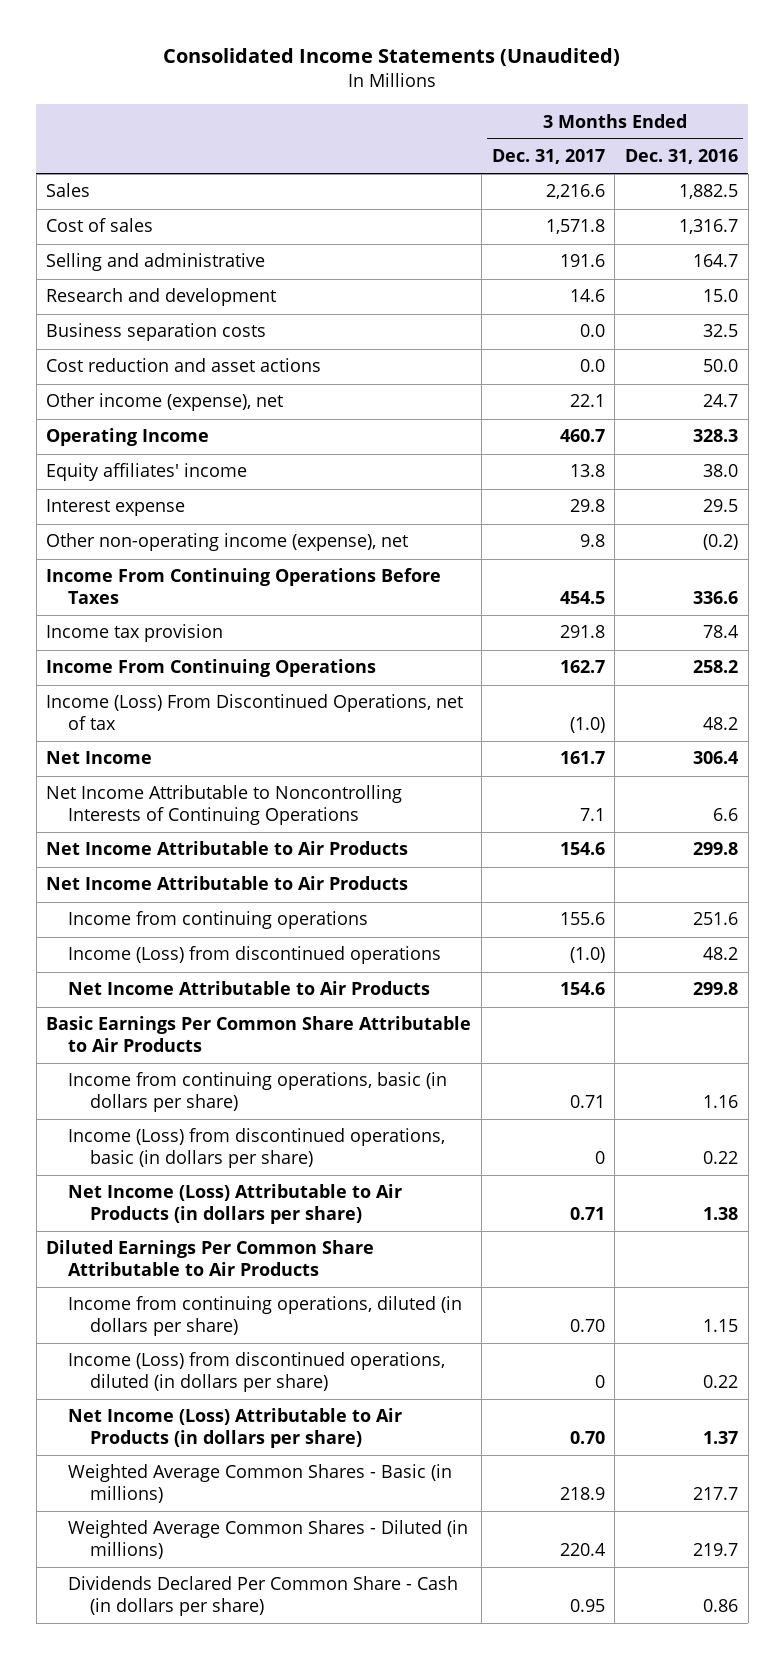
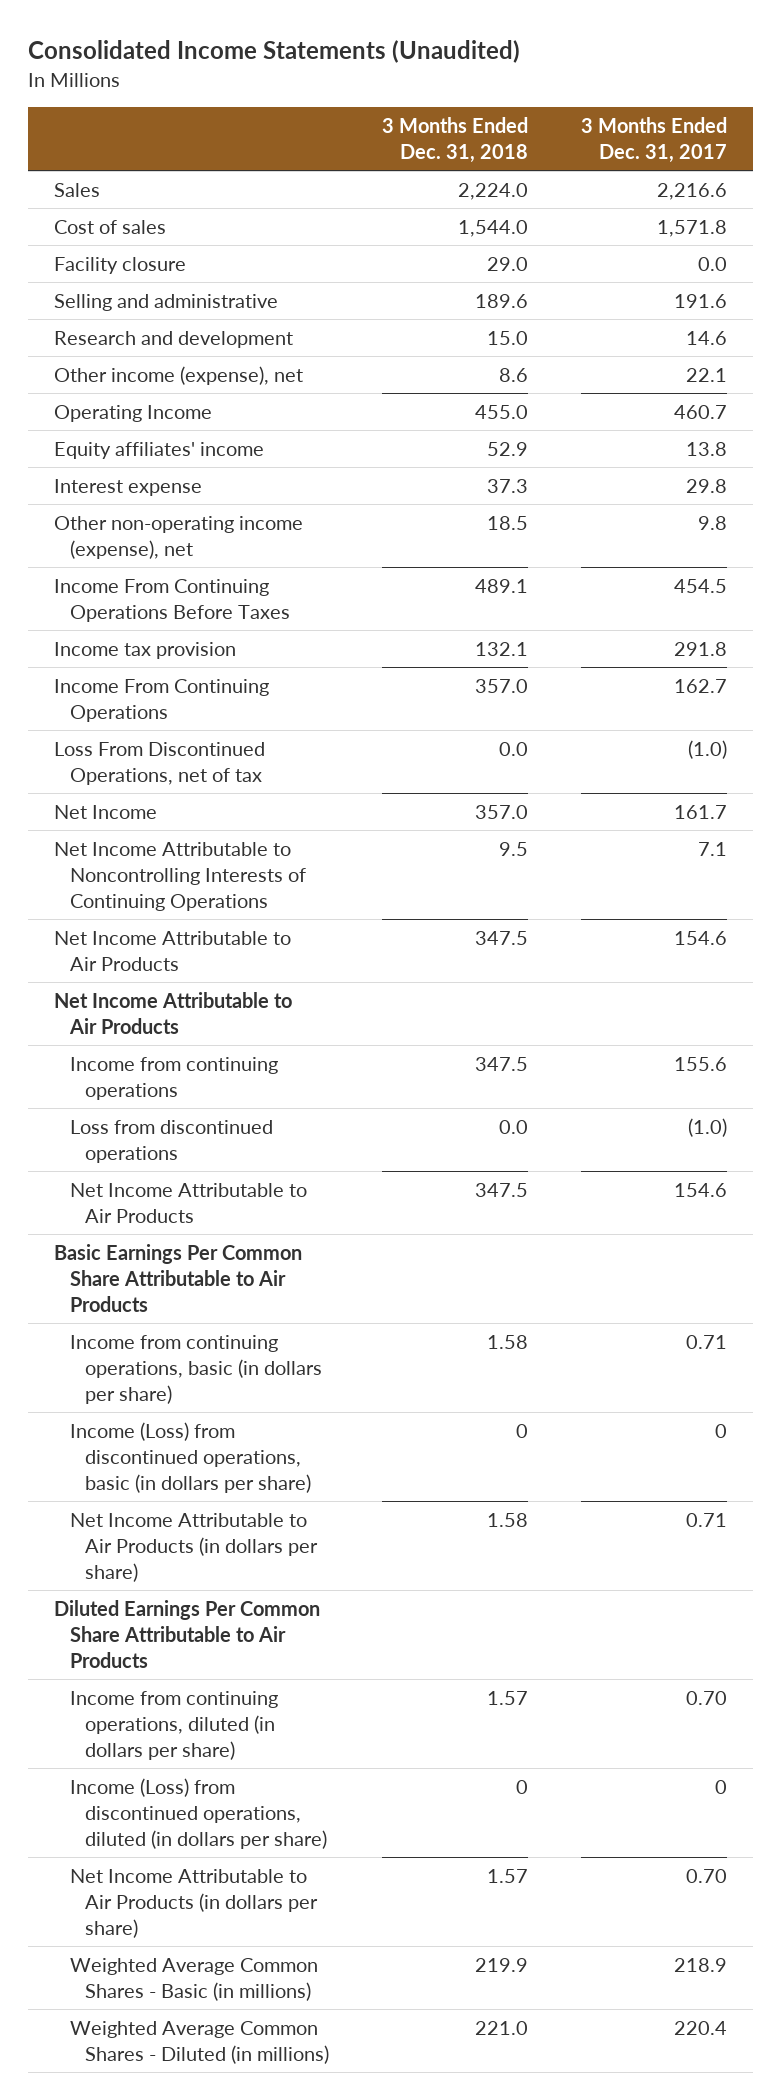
[624,149,738,165] Dec. 31, 2016 -> none
none -> [381,116,528,163] 3 Months Ended Dec. 31, 2018
none -> [54,256,187,274] Facility closure
[46,323,267,342] Business separation costs -> none
[46,358,322,373] Cost reduction and asset actions -> none
[46,694,464,730] Income (Loss) From Discontinued Operations, net of tax -> [54,741,266,785] Loss From Discontinued Operations, net of tax
[67,946,441,965] Income (Loss) from discontinued operations -> [69,1119,273,1163] Loss from discontinued operations
[67,1184,402,1224] Net Income (Loss) Attributable to Air Products (in dollars per share) -> [69,1512,318,1582] Net Income Attributable to Air Products (in dollars per share)
[67,1408,402,1448] Net Income (Loss) Attributable to Air Products (in dollars per share) -> [69,1868,318,1938] Net Income Attributable to Air Products (in dollars per share)
[67,1576,458,1616] Dividends Declared Per Common Share - Cash (in dollars per share) -> none

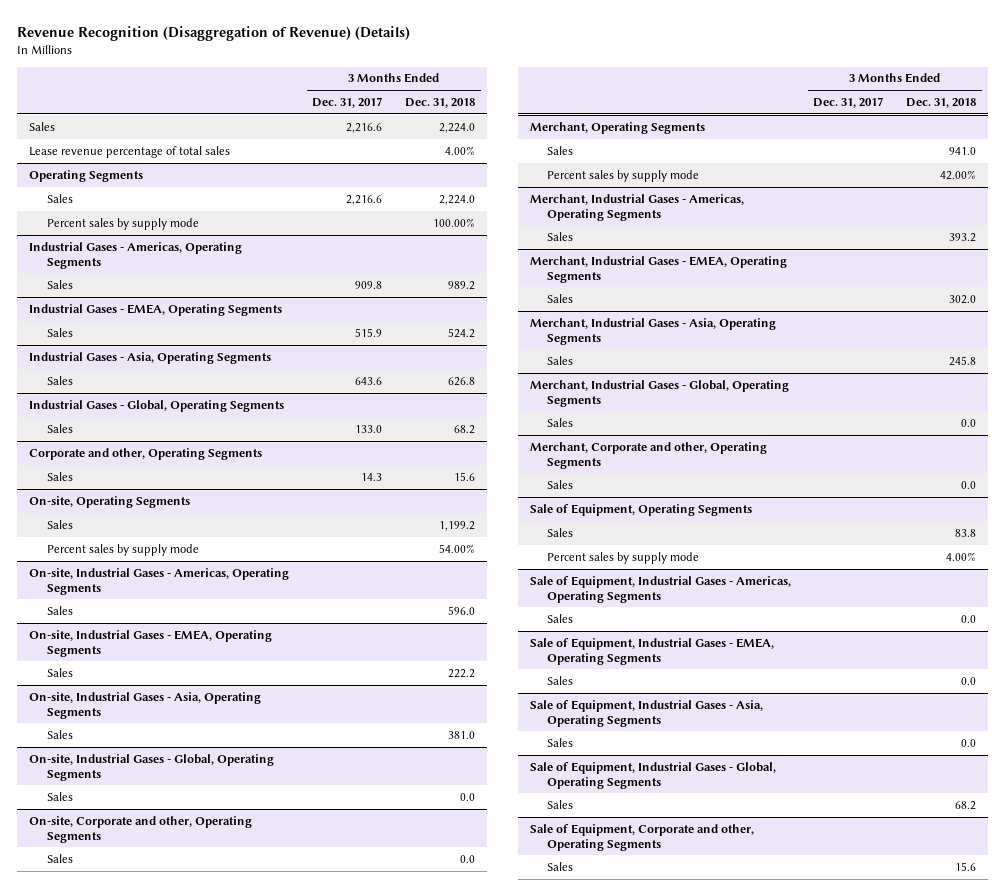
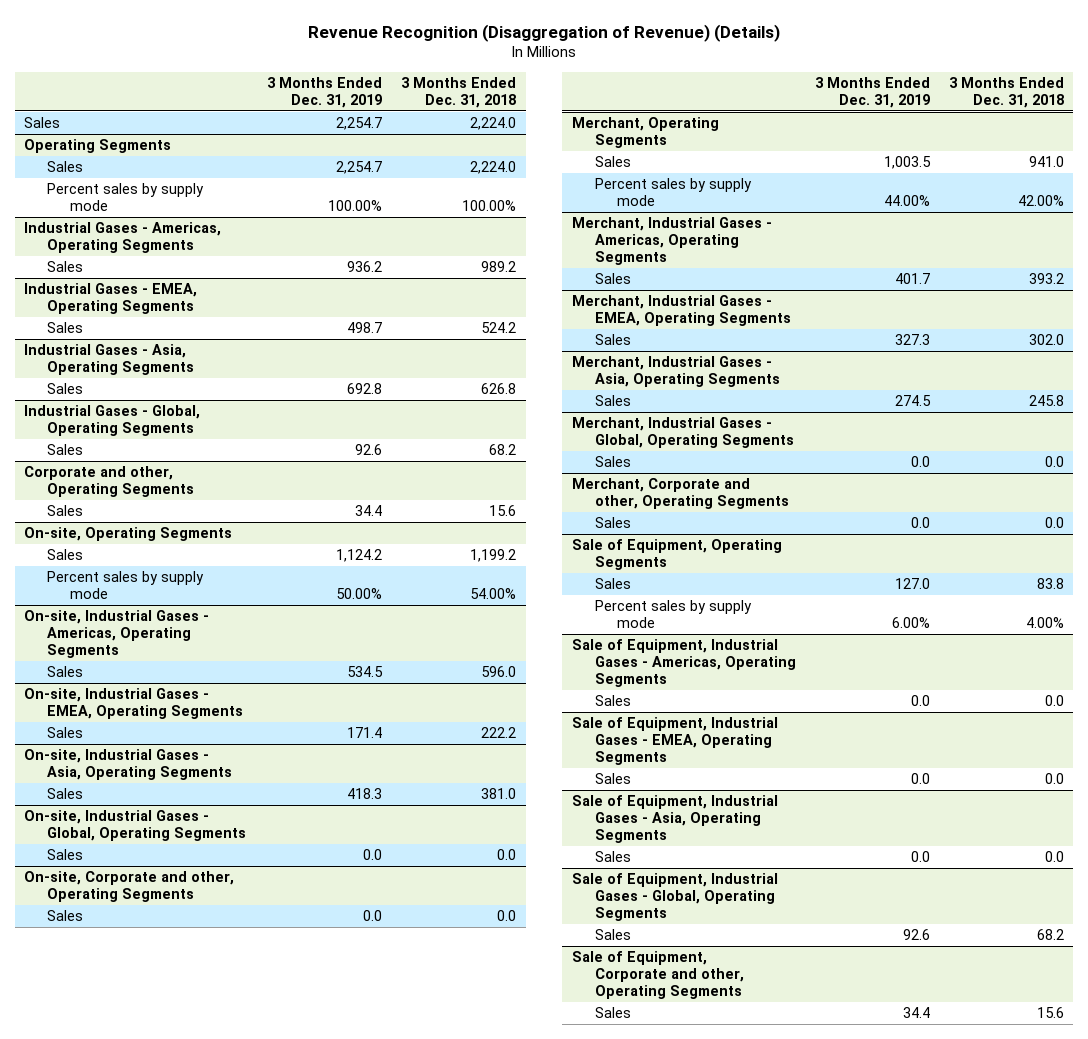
[312,97,383,109] Dec. 31, 2017 -> none
none -> [267,76,383,108] 3 Months Ended Dec. 31, 2019
[28,145,230,158] Lease revenue percentage of total sales -> none

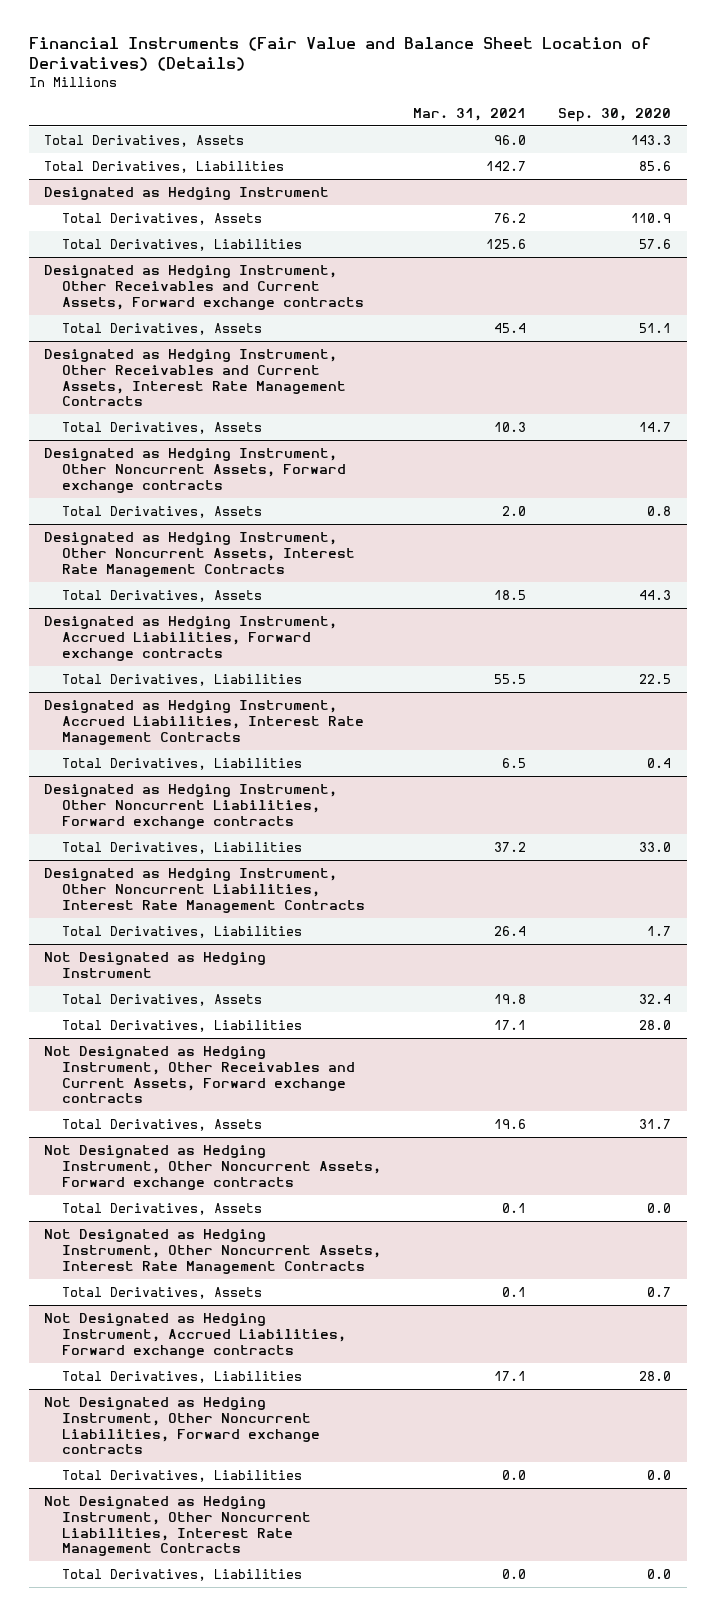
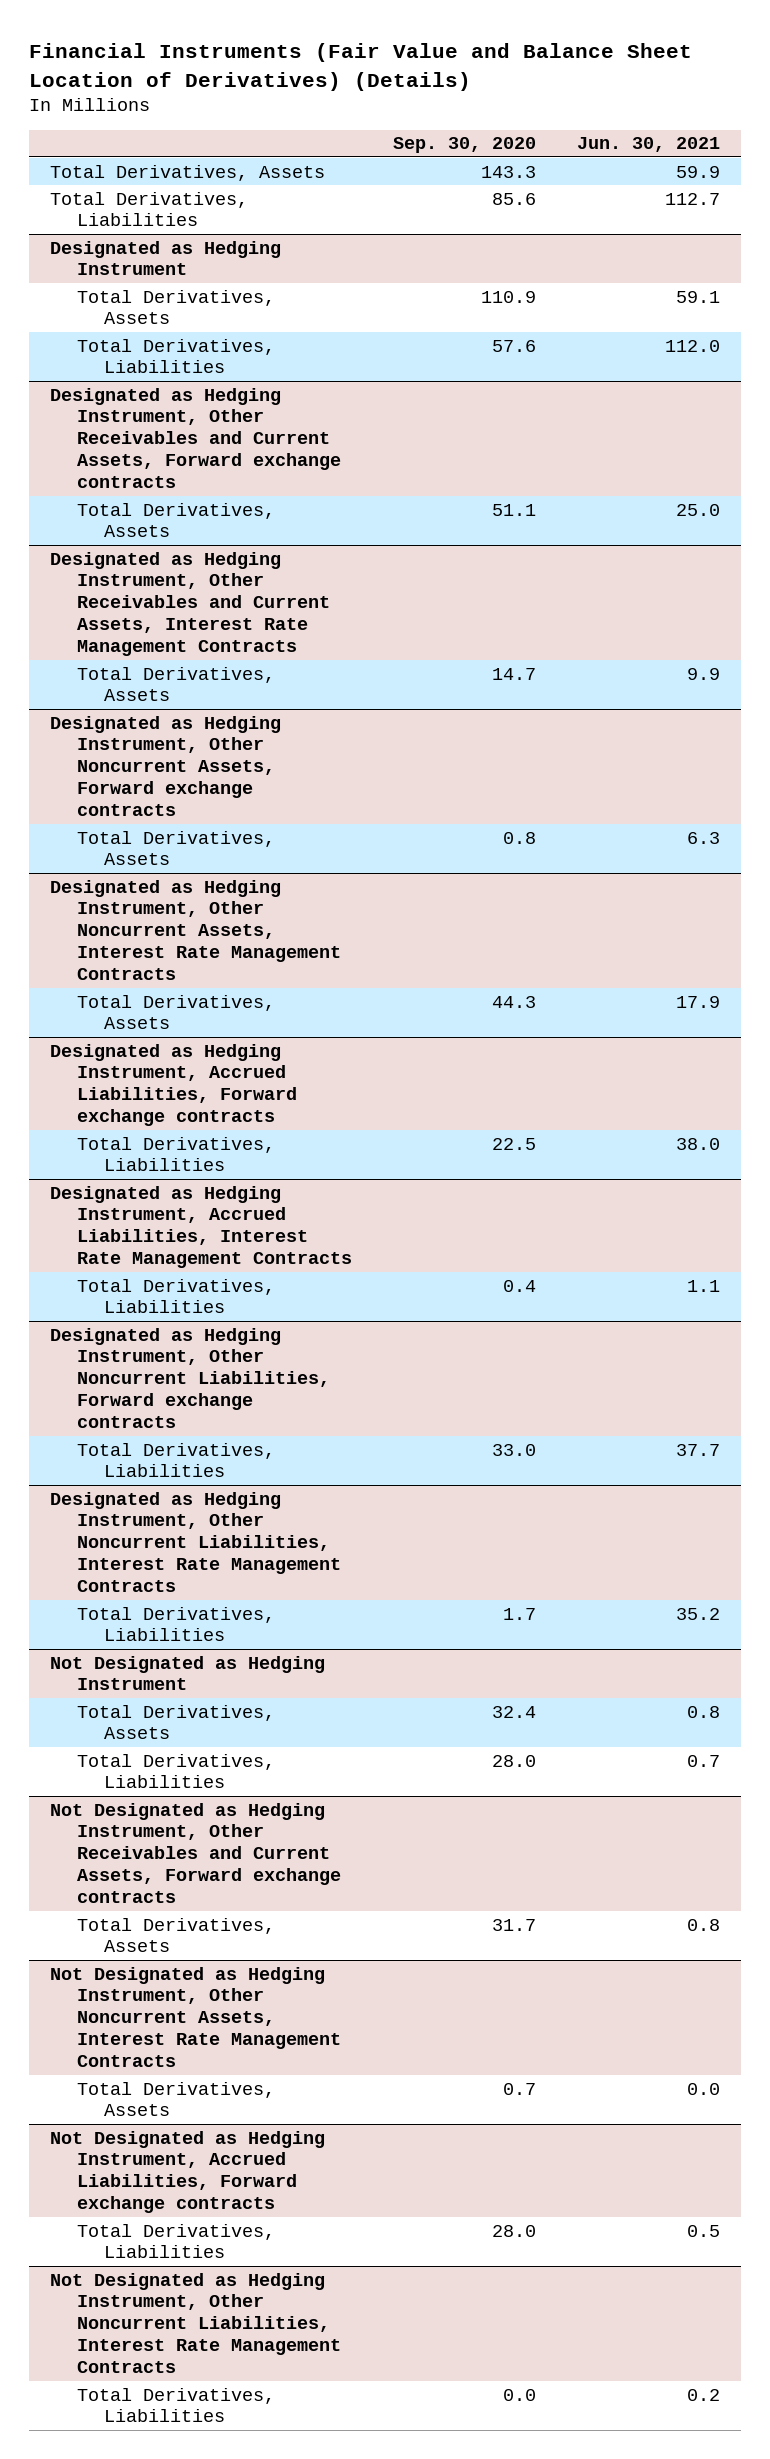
[412,107,526,121] Mar. 31, 2021 -> none
none -> [577,137,721,153] Jun. 30, 2021
[44,1145,381,1190] Not Designated as Hedging Instrument, Other Noncurrent Assets, Forward exchange contracts -> none
[61,1203,262,1216] Total Derivatives, Assets -> none
[44,1397,320,1455] Not Designated as Hedging Instrument, Other Noncurrent Liabilities, Forward exchange contracts -> none
[61,1470,302,1483] Total Derivatives, Liabilities -> none

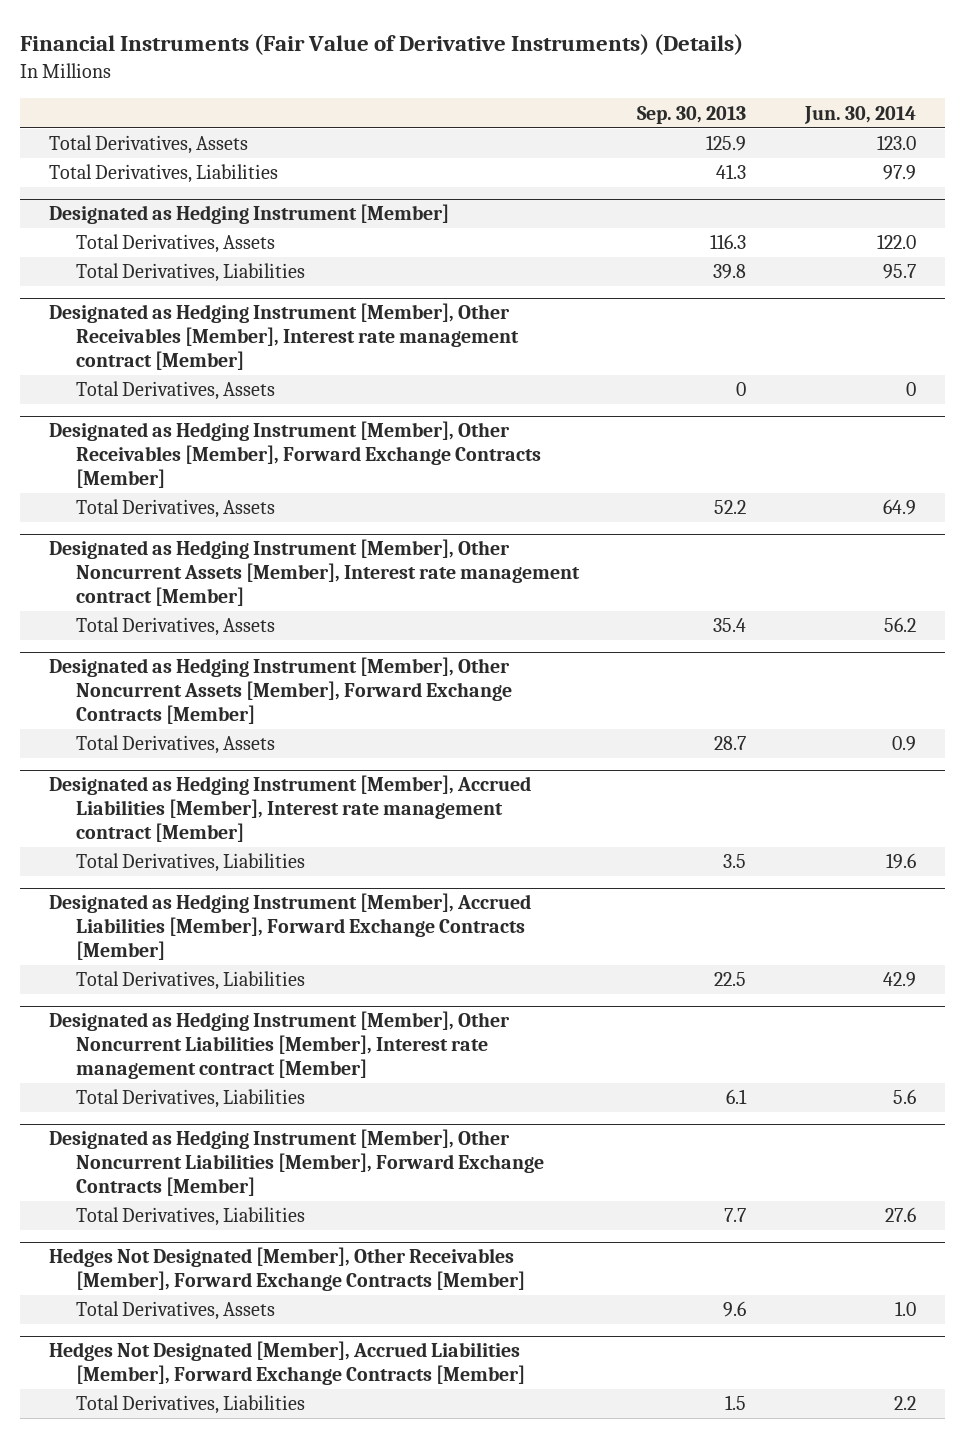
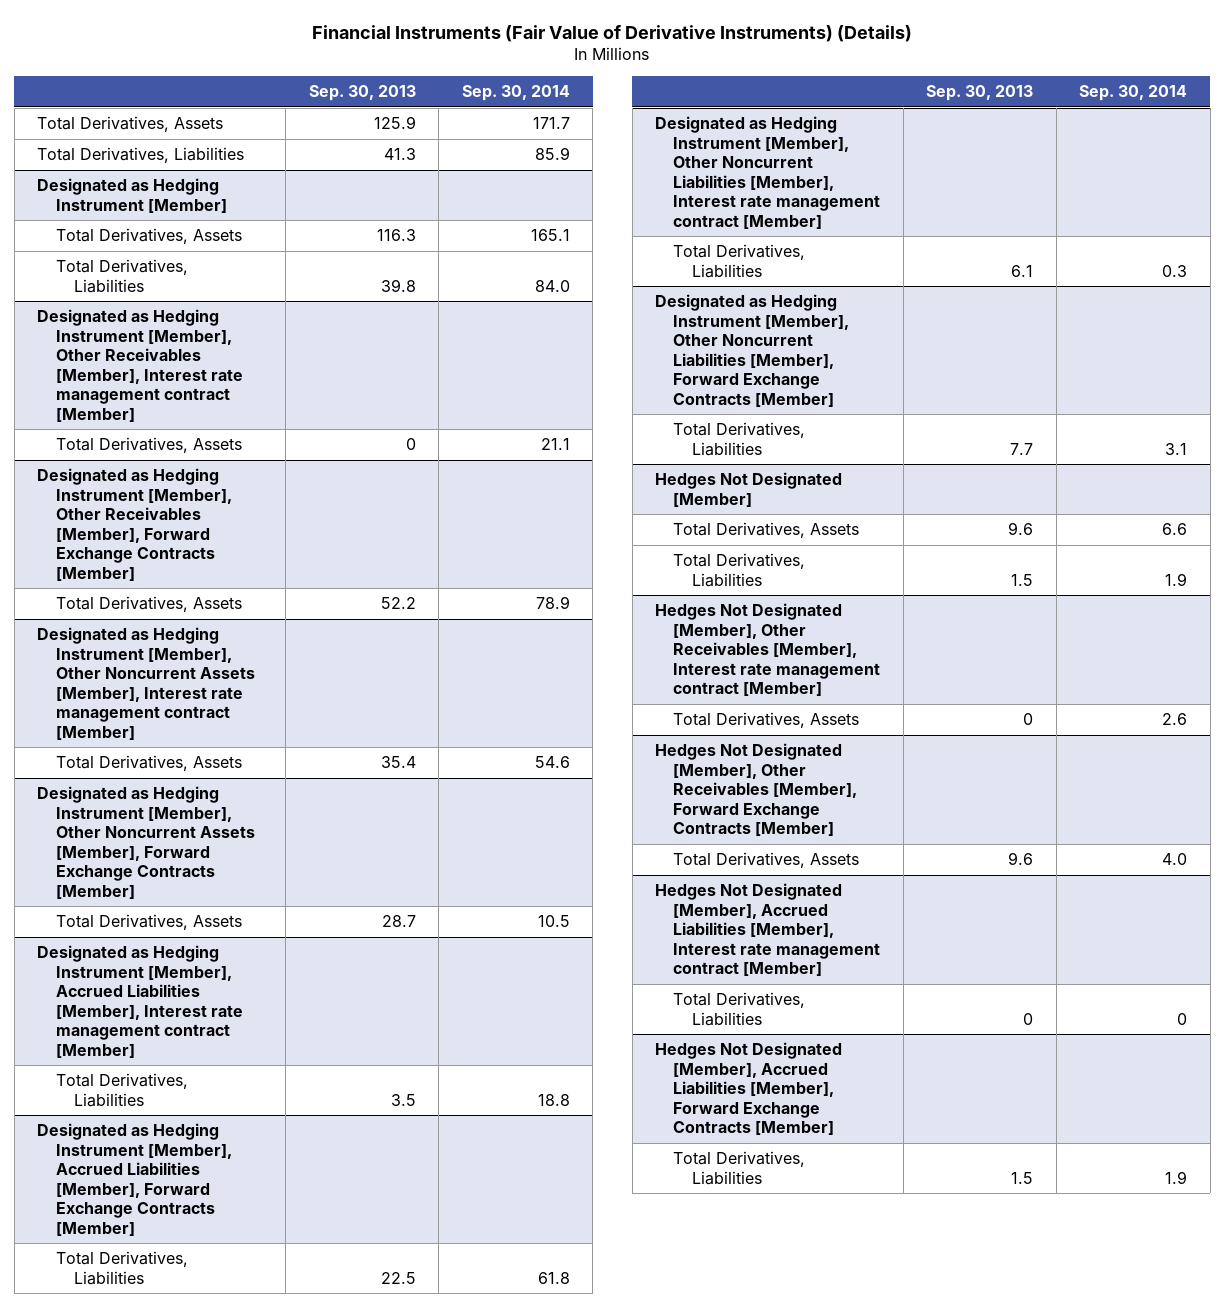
[803,105,916,124] Jun. 30, 2014 -> none
none -> [461,84,570,101] Sep. 30, 2014
none -> [655,472,843,507] Hedges Not Designated [Member]
none -> [673,522,860,539] Total Derivatives, Assets
none -> [673,553,806,587] Total Derivatives, Liabilities
none -> [655,603,881,697] Hedges Not Designated [Member], Other Receivables [Member], Interest rate management contract [Member]
none -> [673,712,860,729] Total Derivatives, Assets
none -> [655,883,881,977] Hedges Not Designated [Member], Accrued Liabilities [Member], Interest rate management contract [Member]
none -> [673,992,806,1026] Total Derivatives, Liabilities

